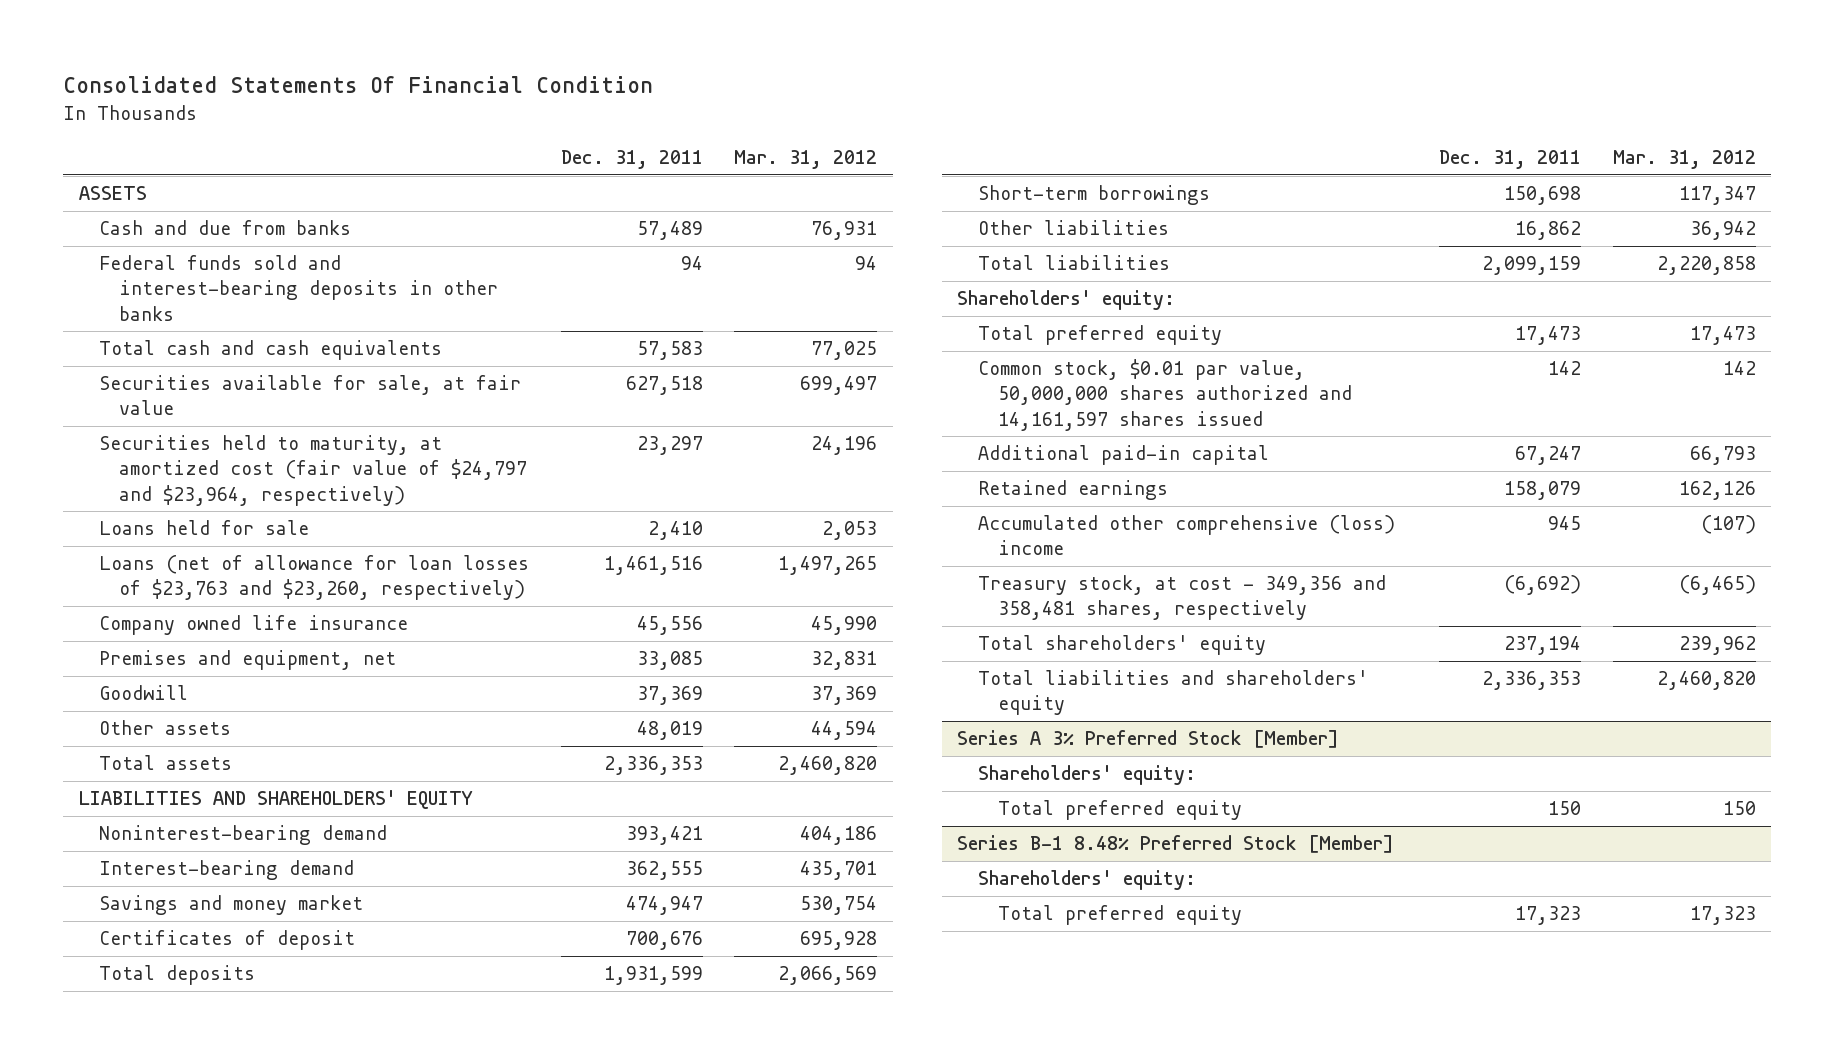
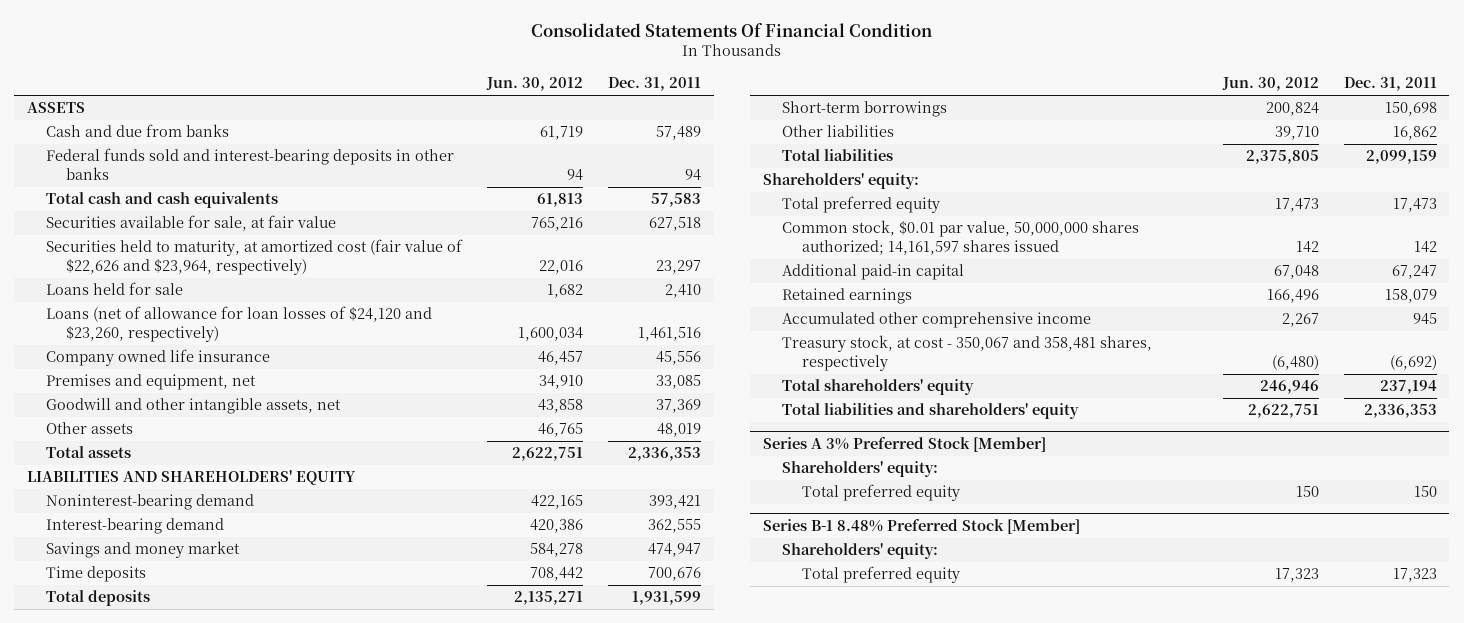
[734,149,878,169] Mar. 31, 2012 -> none
none -> [486,77,584,92] Jun. 30, 2012
[99,435,528,506] Securities held to maturity, at amortized cost (fair value of $24,797 and $23,964, respectively) -> [46,239,464,276] Securities held to maturity, at amortized cost (fair value of $22,626 and $23,964, respectively)
[99,555,530,601] Loans (net of allowance for loan losses of $23,763 and $23,260, respectively) -> [46,306,433,343] Loans (net of allowance for loan losses of $24,120 and $23,260, respectively)
[99,685,189,701] Goodwill -> [46,398,342,415] Goodwill and other intangible assets, net
[99,930,356,951] Certificates of deposit -> [46,566,147,583] Time deposits
[977,359,1352,431] Common stock, $0.01 par value, 50,000,000 shares authorized and 14,161,597 shares issued -> [782,220,1140,256] Common stock, $0.01 par value, 50,000,000 shares authorized; 14,161,597 shares issued
[977,515,1395,556] Accumulated other comprehensive (loss) income -> [782,312,1092,329] Accumulated other comprehensive income
[977,575,1386,621] Treasury stock, at cost - 349,356 and 358,481 shares, respectively -> [782,335,1153,372] Treasury stock, at cost - 350,067 and 358,481 shares, respectively

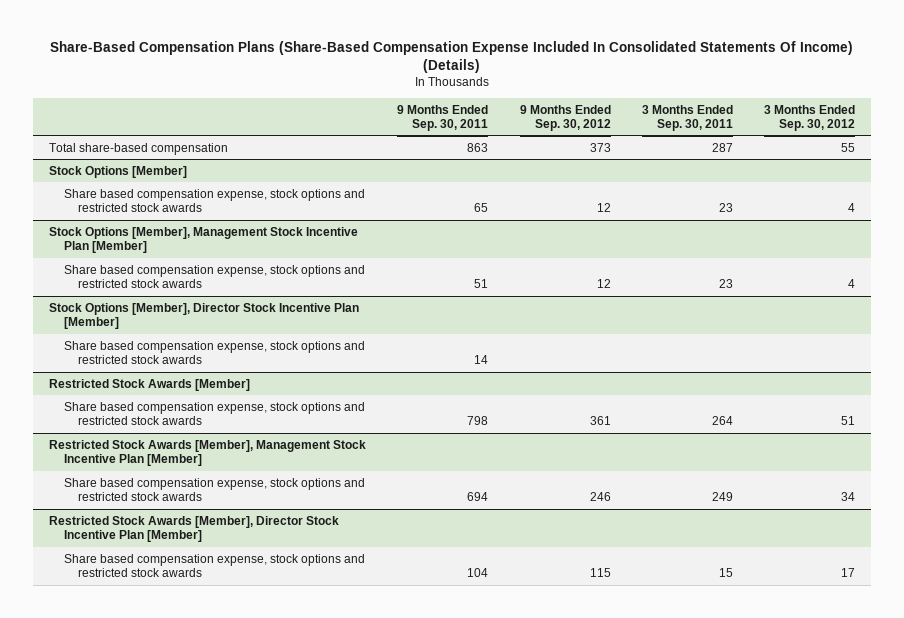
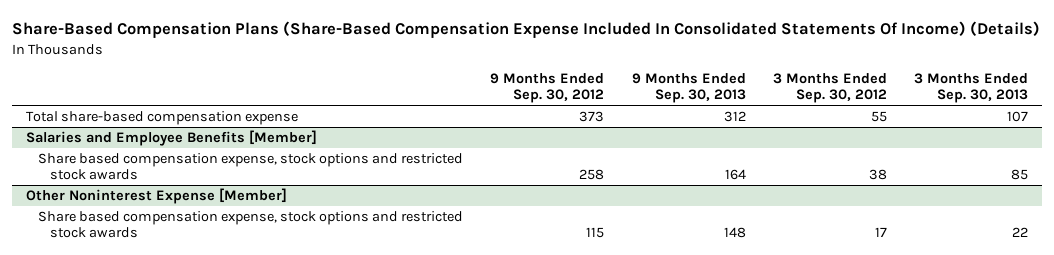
[397,104,489,131] 9 Months Ended Sep. 30, 2011 -> none
[641,104,733,131] 3 Months Ended Sep. 30, 2011 -> none
none -> [631,72,746,104] 9 Months Ended Sep. 30, 2013
none -> [914,72,1029,104] 3 Months Ended Sep. 30, 2013
[49,165,188,178] Stock Options [Member] -> none
[49,226,359,254] Stock Options [Member], Management Stock Incentive Plan [Member] -> none
[63,264,365,289] Share based compensation expense, stock options and restricted stock awards -> none
[49,302,360,330] Stock Options [Member], Director Stock Incentive Plan [Member] -> none
[63,340,365,365] Share based compensation expense, stock options and restricted stock awards -> none
[49,378,251,391] Restricted Stock Awards [Member] -> none
[63,401,365,426] Share based compensation expense, stock options and restricted stock awards -> none
[49,439,367,467] Restricted Stock Awards [Member], Management Stock Incentive Plan [Member] -> none
[63,477,365,502] Share based compensation expense, stock options and restricted stock awards -> none
[49,515,340,543] Restricted Stock Awards [Member], Director Stock Incentive Plan [Member] -> none
[49,142,229,155] Total share-based compensation -> [25,110,298,125] Total share-based compensation expense
none -> [25,129,317,146] Salaries and Employee Benefits [Member]
[596,203,611,213] 12 -> [579,169,605,181] 258
[848,203,856,213] 4 -> [868,169,887,181] 38
none -> [25,187,287,204] Other Noninterest Expense [Member]

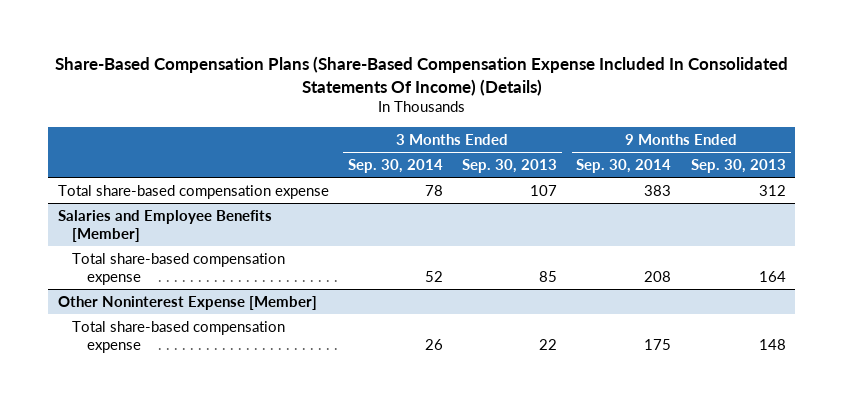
[490,72,605,104] 9 Months Ended Sep. 30, 2012 -> none
[772,72,887,104] 3 Months Ended Sep. 30, 2012 -> none
none -> [347,158,443,173] Sep. 30, 2014
none -> [576,158,672,173] Sep. 30, 2014
[37,152,463,181] Share based compensation expense, stock options and restricted stock awards -> [72,252,286,285] Total share-based compensation expense
[37,210,463,239] Share based compensation expense, stock options and restricted stock awards -> [72,320,286,353] Total share-based compensation expense

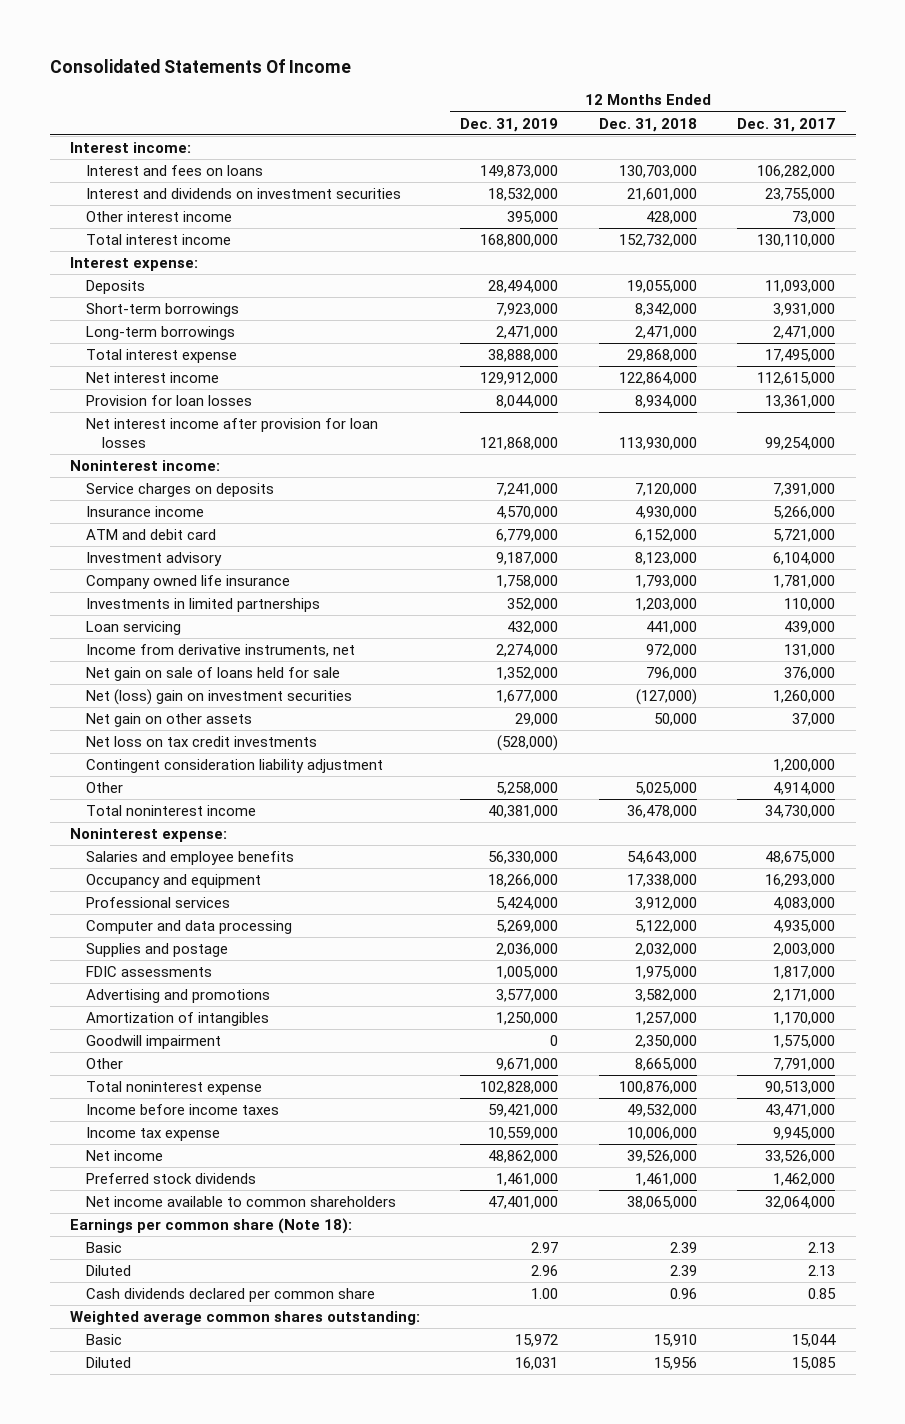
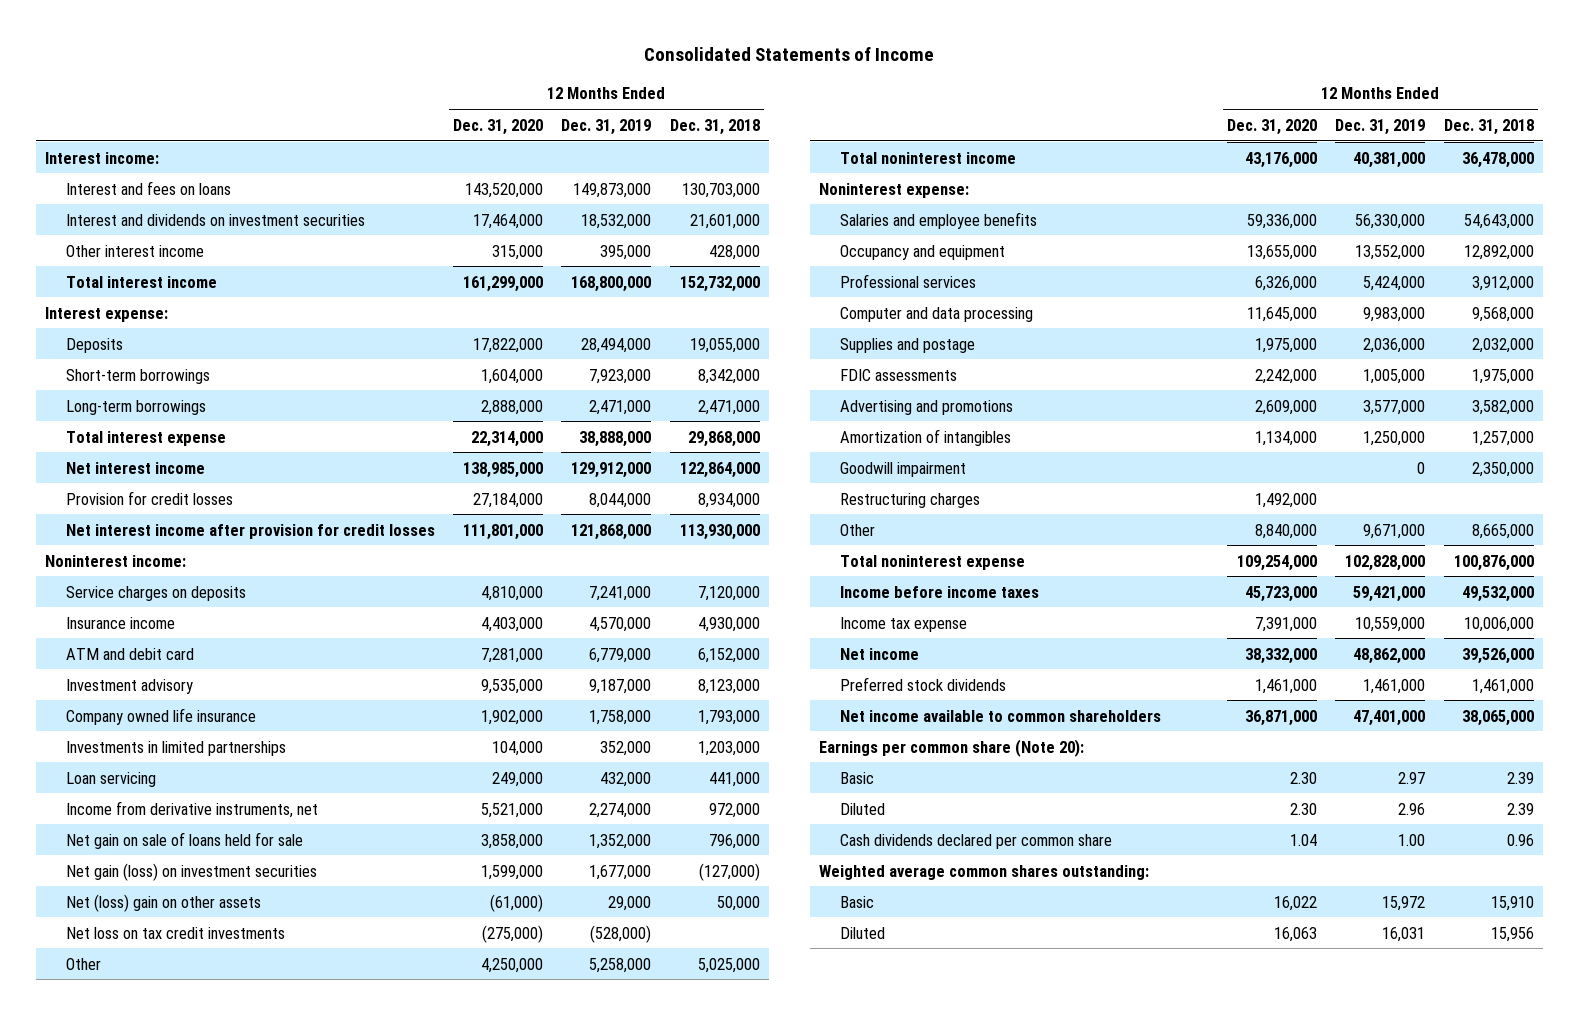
[49,59,351,74] Consolidated Statements Of Income -> [644,47,935,62] Consolidated Statements of Income
[737,117,836,132] Dec. 31, 2017 -> none
none -> [453,118,544,135] Dec. 31, 2020
[85,395,252,407] Provision for loan losses -> [65,490,233,505] Provision for credit losses
[85,418,378,448] Net interest income after provision for loan losses -> [65,523,435,539] Net interest income after provision for credit losses
[85,689,352,706] Net (loss) gain on investment securities -> [65,862,317,881] Net gain (loss) on investment securities
[85,713,252,728] Net gain on other assets -> [65,893,261,912] Net (loss) gain on other assets
[85,759,383,774] Contingent consideration liability adjustment -> none
[488,874,559,888] 18,266,000 -> [1355,244,1426,260] 13,552,000
[626,874,697,888] 17,338,000 -> [1463,244,1534,260] 12,892,000
[496,920,559,934] 5,269,000 -> [1363,306,1426,322] 9,983,000
[634,920,697,934] 5,122,000 -> [1471,306,1534,322] 9,568,000
none -> [839,492,980,508] Restructuring charges
[69,1218,352,1235] Earnings per common share (Note 18): -> [818,738,1084,757] Earnings per common share (Note 20):

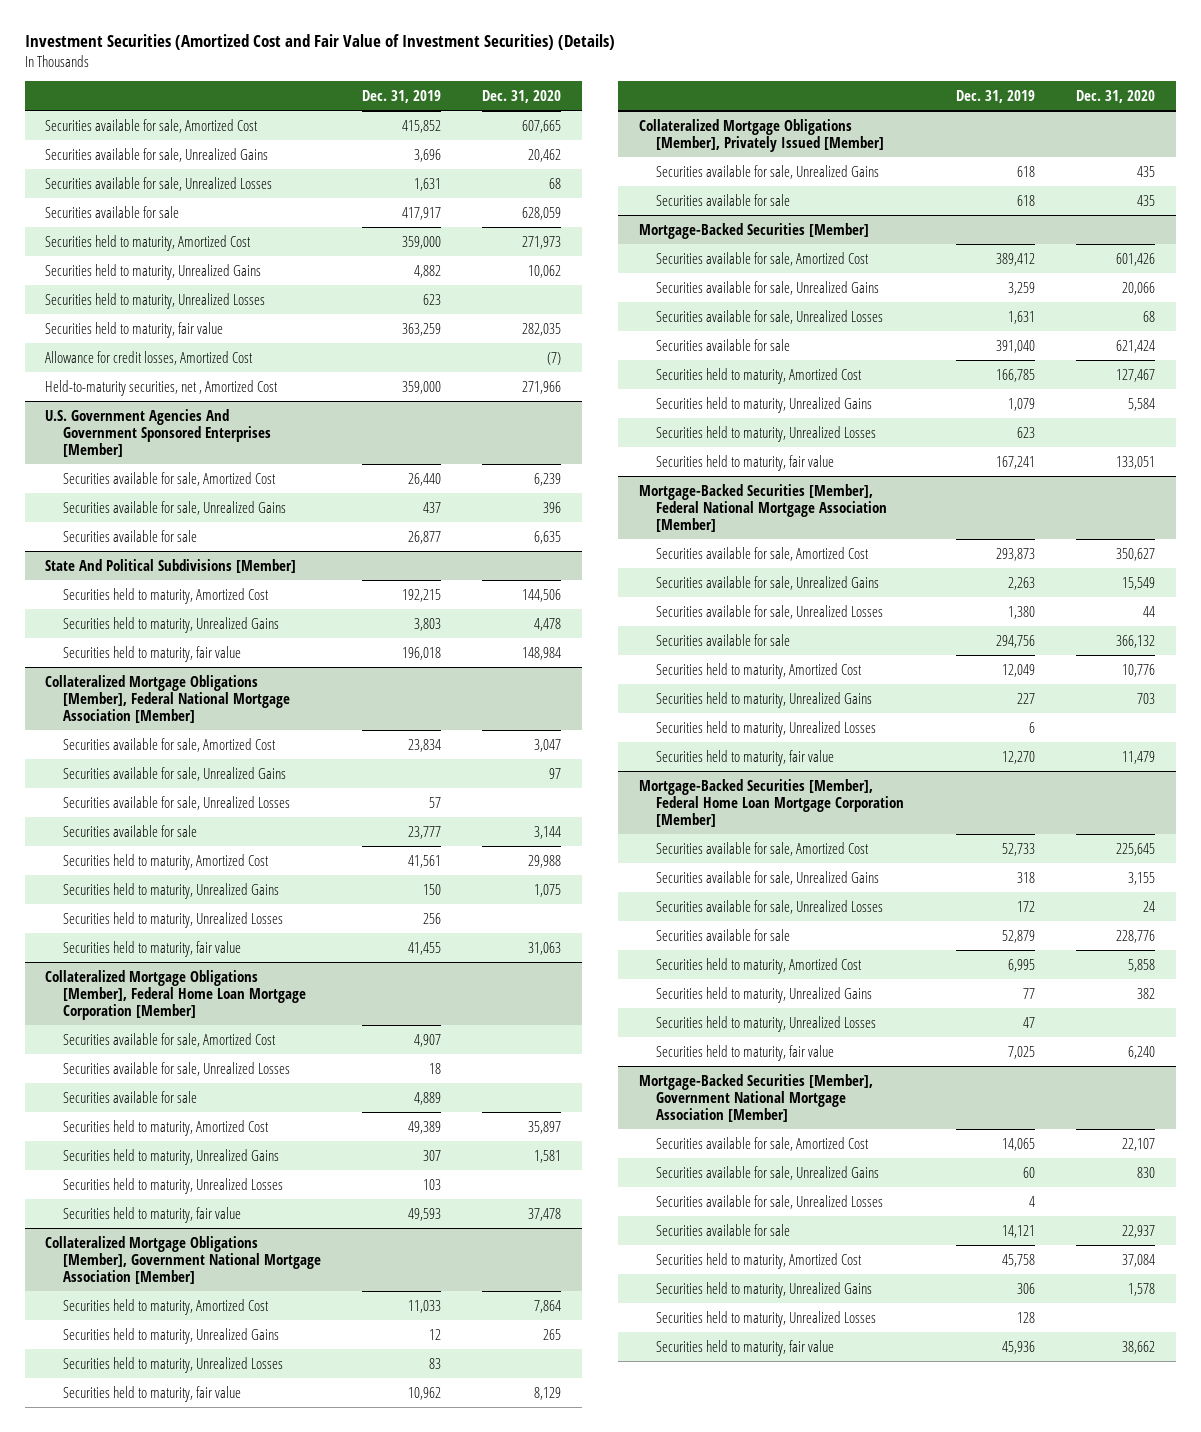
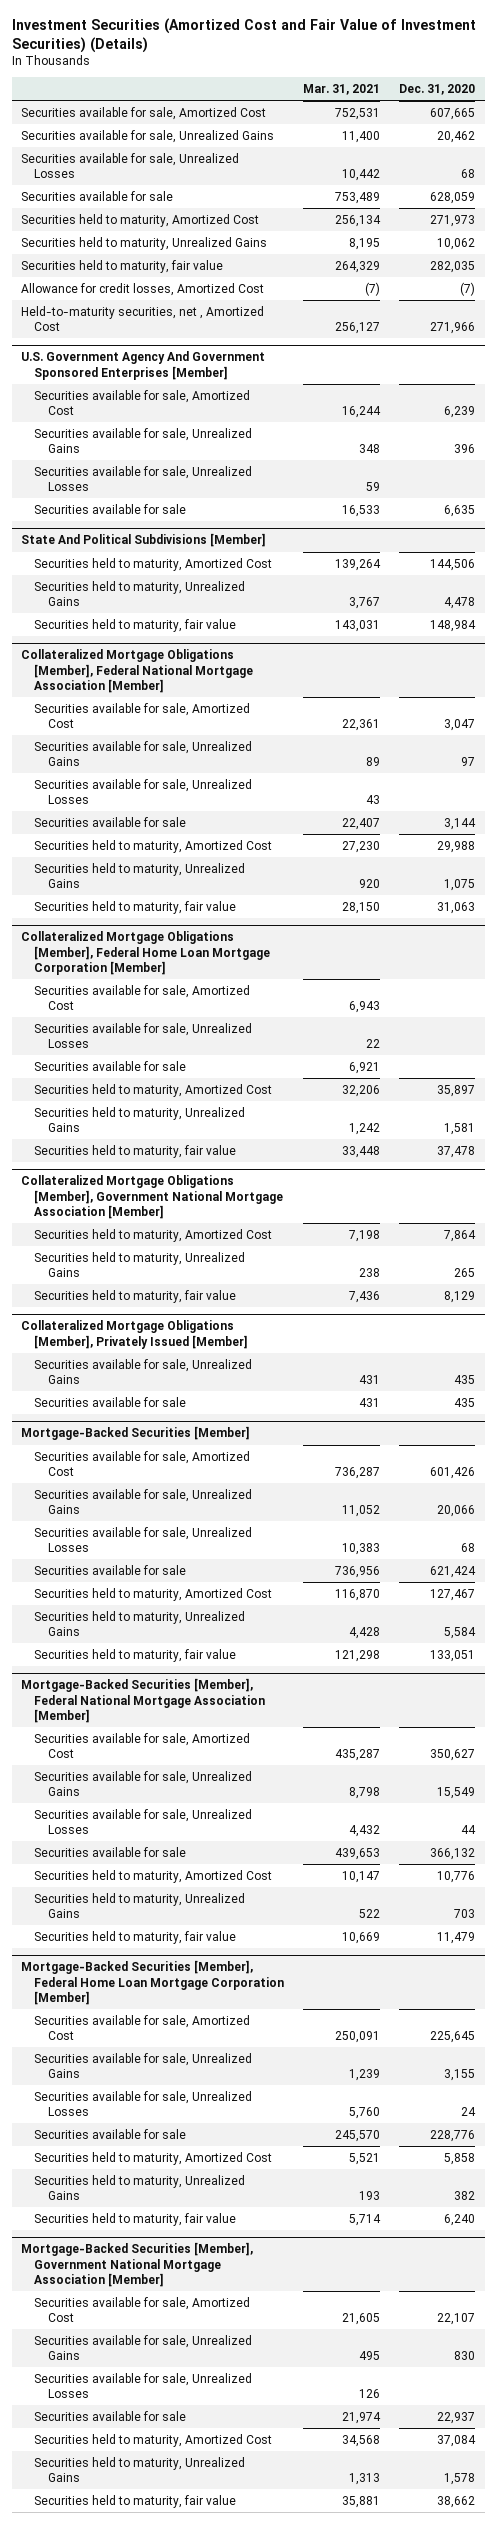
[362,89,442,103] Dec. 31, 2019 -> none
none -> [303,83,381,95] Mar. 31, 2021
[45,292,266,309] Securities held to maturity, Unrealized Losses -> none
[45,408,271,457] U.S. Government Agencies And Government Sponsored Enterprises [Member] -> [20,351,265,380] U.S. Government Agency And Government Sponsored Enterprises [Member]
none -> [34,465,253,492] Securities available for sale, Unrealized Losses
[62,911,283,928] Securities held to maturity, Unrealized Losses -> none
[62,1177,283,1194] Securities held to maturity, Unrealized Losses -> none
[62,1356,283,1373] Securities held to maturity, Unrealized Losses -> none
[656,425,877,442] Securities held to maturity, Unrealized Losses -> none
[656,720,877,737] Securities held to maturity, Unrealized Losses -> none
[656,1015,877,1032] Securities held to maturity, Unrealized Losses -> none
[656,1310,877,1327] Securities held to maturity, Unrealized Losses -> none

